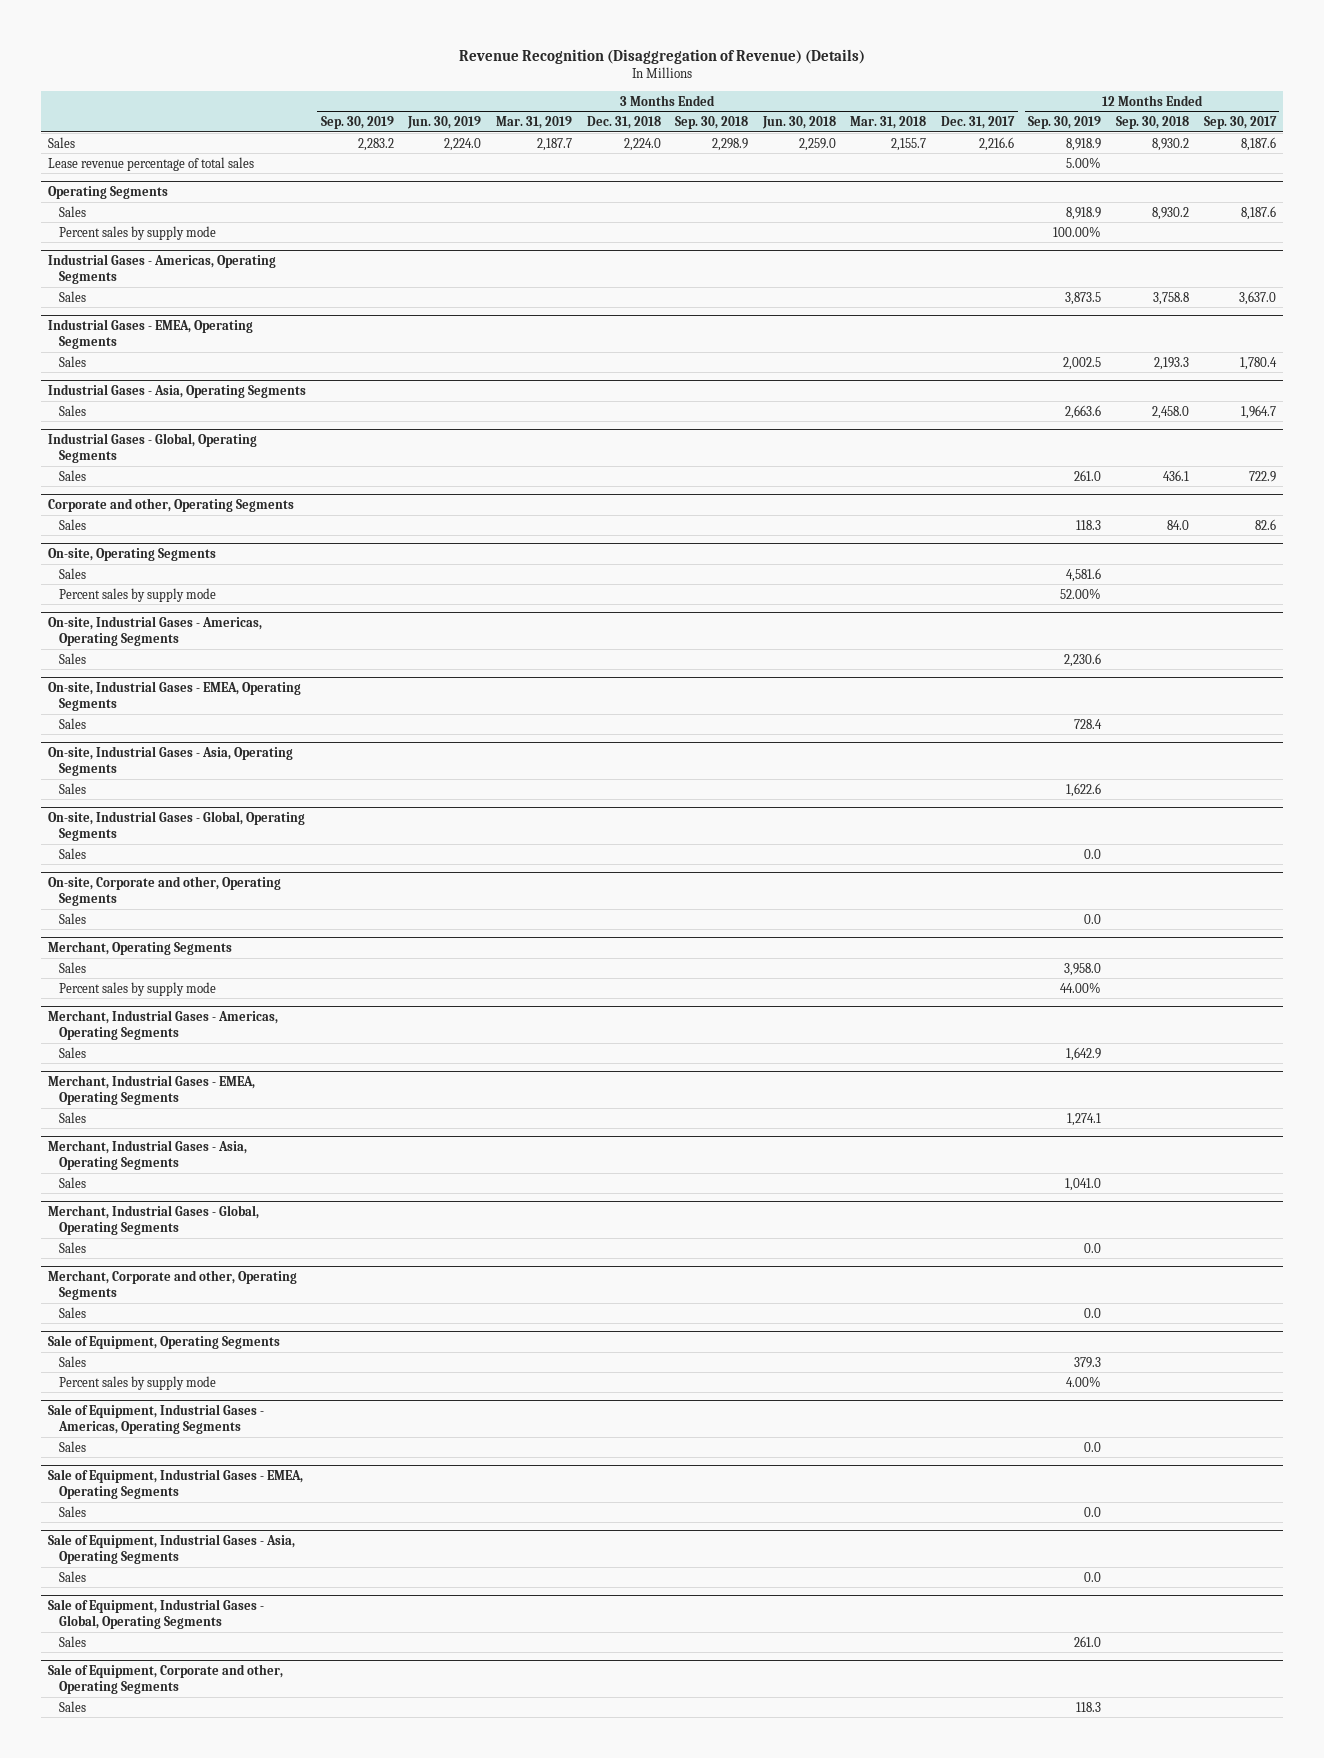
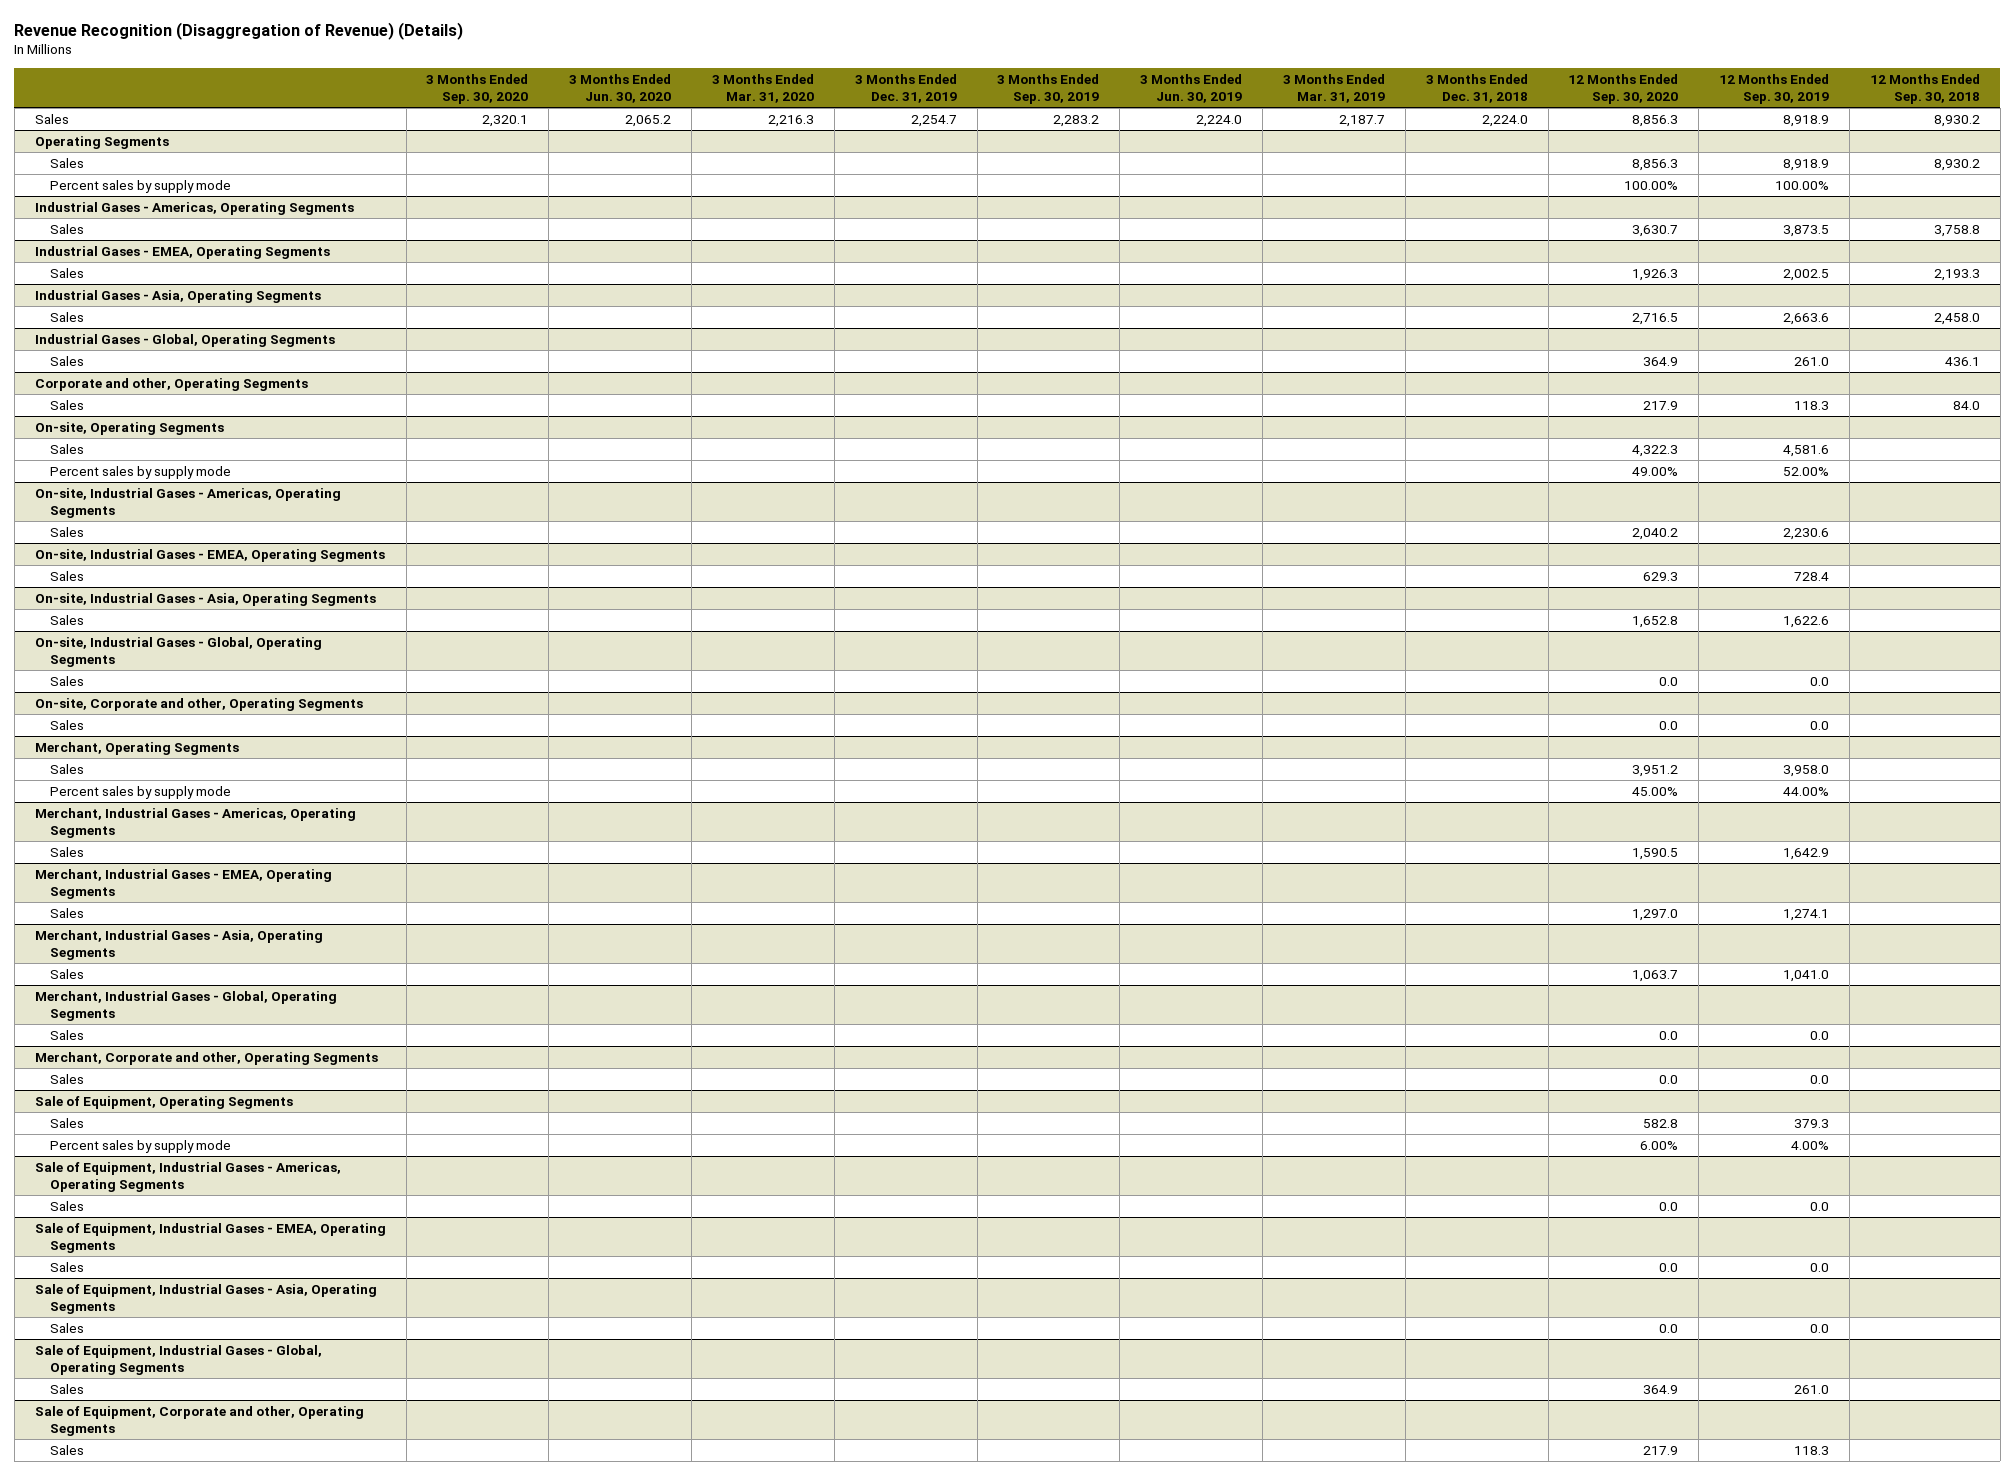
[675,116,749,130] Sep. 30, 2018 -> none
[761,116,836,130] Jun. 30, 2018 -> none
[850,116,927,130] Mar. 31, 2018 -> none
[940,116,1015,130] Dec. 31, 2017 -> none
[1203,116,1277,130] Sep. 30, 2017 -> none
none -> [426,73,529,104] 3 Months Ended Sep. 30, 2020
none -> [569,73,672,103] 3 Months Ended Jun. 30, 2020
none -> [711,73,814,103] 3 Months Ended Mar. 31, 2020
none -> [854,73,957,103] 3 Months Ended Dec. 31, 2019
none -> [1568,73,1679,104] 12 Months Ended Sep. 30, 2020
[48,156,255,171] Lease revenue percentage of total sales -> none

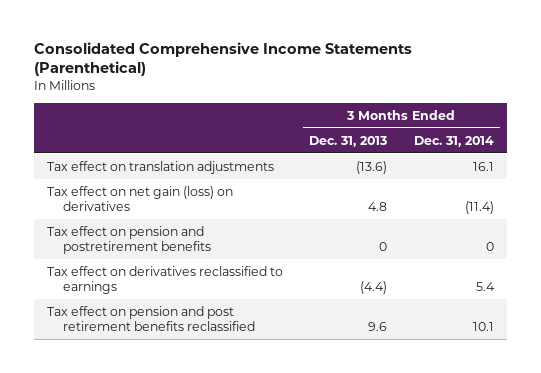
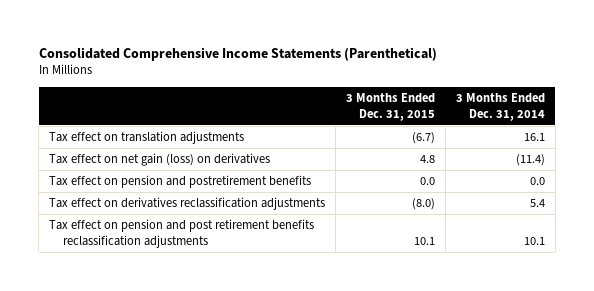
[309,135,388,147] Dec. 31, 2013 -> none
none -> [345,93,435,121] 3 Months Ended Dec. 31, 2015
[485,242,494,252] 0 -> [529,177,545,186] 0.0
[47,265,284,295] Tax effect on derivatives reclassified to earnings -> [49,197,326,211] Tax effect on derivatives reclassification adjustments
[47,305,255,332] Tax effect on pension and post retirement benefits reclassified -> [49,219,315,248] Tax effect on pension and post retirement benefits reclassification adjustments

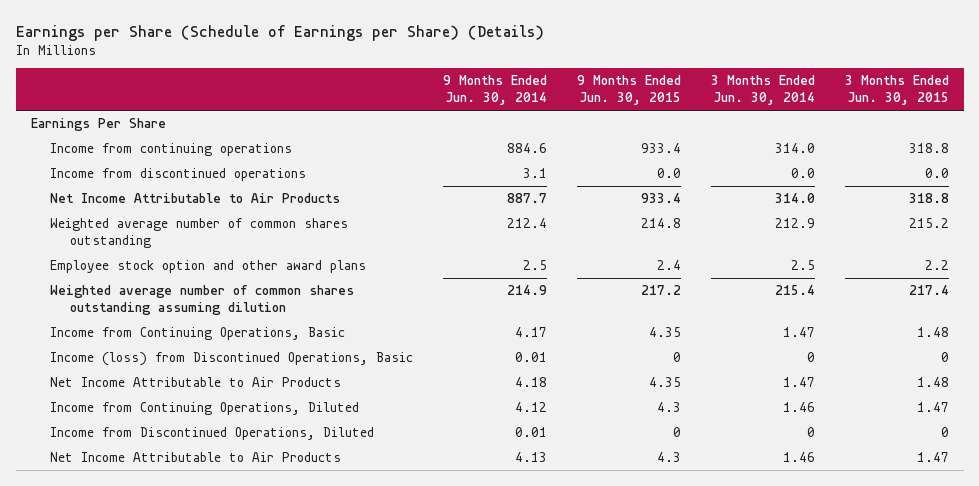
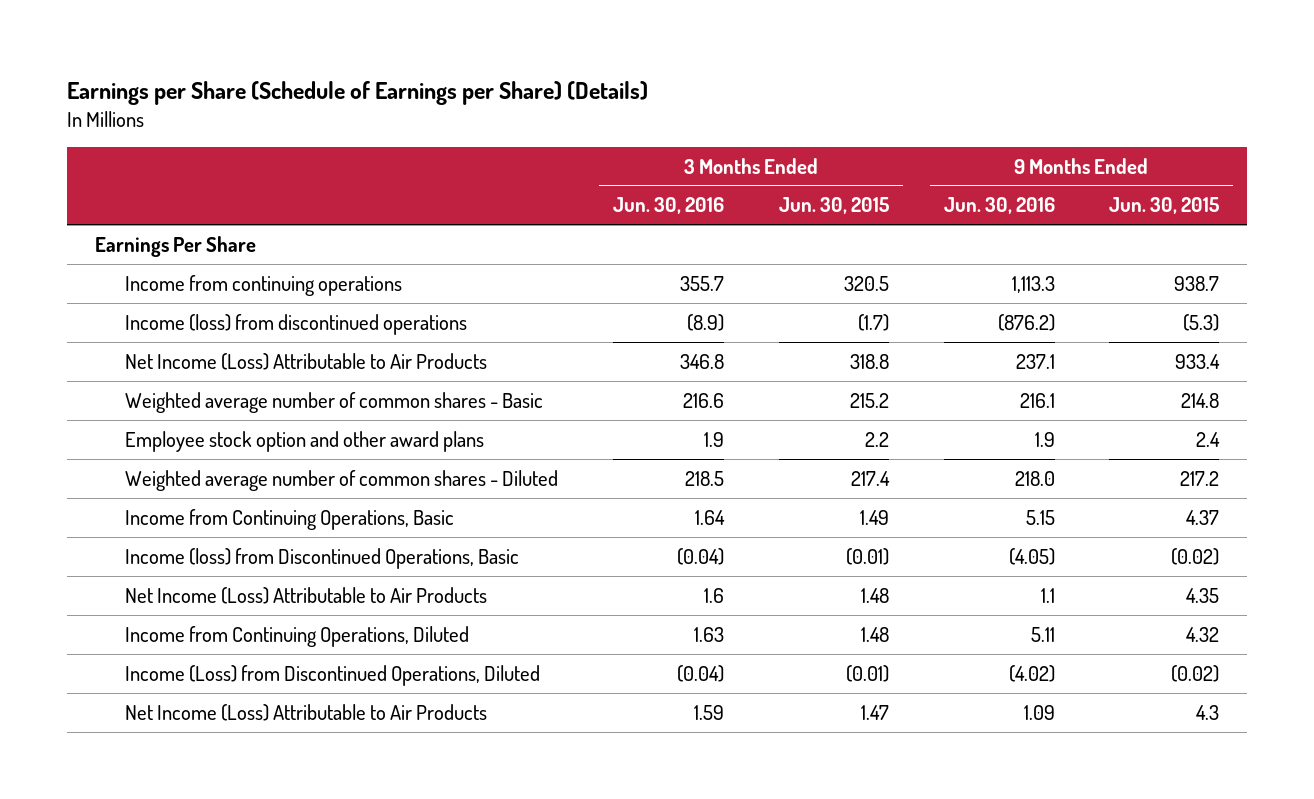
[443,75,548,106] 9 Months Ended Jun. 30, 2014 -> none
[710,75,815,106] 3 Months Ended Jun. 30, 2014 -> none
none -> [613,197,725,215] Jun. 30, 2016
none -> [943,197,1055,215] Jun. 30, 2016
[641,143,682,154] 933.4 -> [1174,275,1220,291] 938.7
[908,143,949,154] 318.8 -> [843,275,889,291] 320.5
[50,168,307,182] Income from discontinued operations -> [125,313,468,335] Income (loss) from discontinued operations
[657,168,682,179] 0.0 -> [1183,313,1220,331] (5.3)
[924,168,949,179] 0.0 -> [857,313,889,331] (1.7)
[50,193,341,204] Net Income Attributable to Air Products -> [125,352,488,370] Net Income (Loss) Attributable to Air Products
[50,218,349,249] Weighted average number of common shares outstanding -> [125,391,544,413] Weighted average number of common shares - Basic
[50,285,355,316] Weighted average number of common shares outstanding assuming dilution -> [125,469,559,491] Weighted average number of common shares - Diluted
[649,327,682,338] 4.35 -> [1186,509,1220,525] 4.37
[916,327,949,338] 1.48 -> [859,509,889,525] 1.49
[673,352,682,363] 0 -> [1171,547,1220,565] (0.02)
[940,352,949,363] 0 -> [845,547,889,565] (0.01)
[50,377,342,388] Net Income Attributable to Air Products -> [125,586,488,604] Net Income (Loss) Attributable to Air Products
[657,402,682,413] 4.3 -> [1186,626,1220,642] 4.32
[916,402,949,413] 1.47 -> [860,626,889,642] 1.48
[50,427,375,441] Income from Discontinued Operations, Diluted -> [125,664,541,686] Income (Loss) from Discontinued Operations, Diluted
[673,427,682,438] 0 -> [1171,664,1220,682] (0.02)
[940,427,949,438] 0 -> [845,664,889,682] (0.01)
[50,452,342,463] Net Income Attributable to Air Products -> [125,703,488,721] Net Income (Loss) Attributable to Air Products

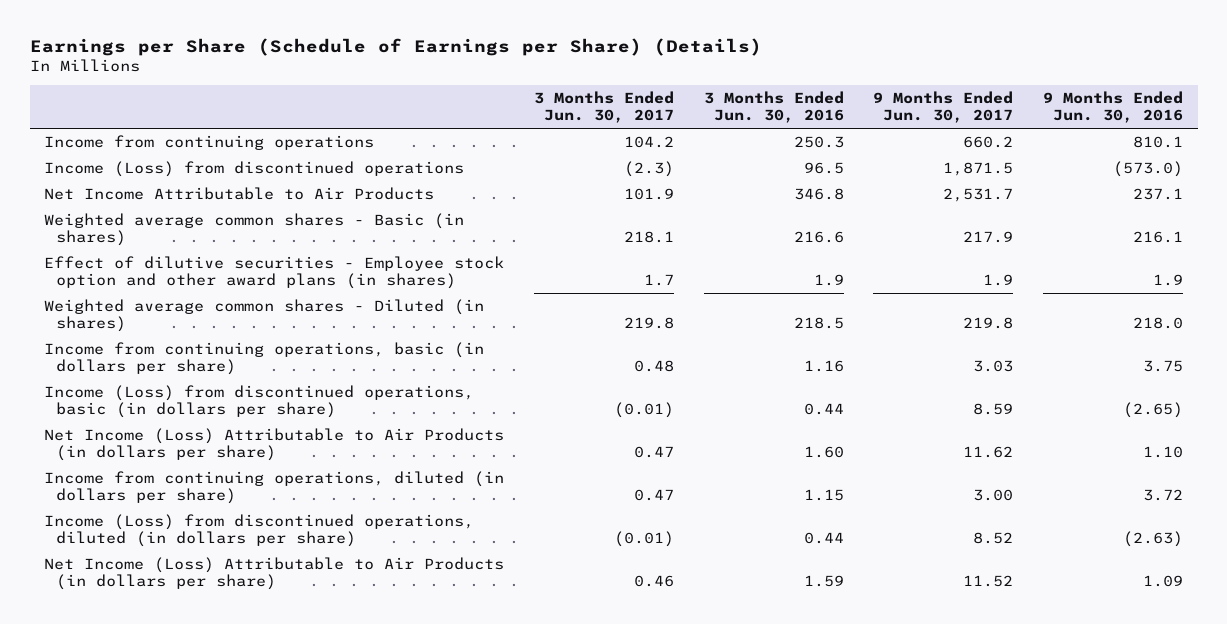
[778,197,889,215] Jun. 30, 2015 -> none
[1109,197,1220,215] Jun. 30, 2015 -> none
none -> [534,91,675,124] 3 Months Ended Jun. 30, 2017
none -> [873,91,1014,124] 9 Months Ended Jun. 30, 2017
[94,235,256,257] Earnings Per Share -> none
[680,275,725,291] 355.7 -> [793,135,844,148] 250.3
[1011,275,1055,293] 1,113.3 -> [1132,135,1183,148] 810.1
[125,313,468,335] Income (loss) from discontinued operations -> [44,160,465,177] Income (Loss) from discontinued operations
[687,313,725,331] (8.9) -> [803,161,844,174] 96.5
[997,313,1055,331] (876.2) -> [1112,160,1183,177] (573.0)
[125,352,488,370] Net Income (Loss) Attributable to Air Products -> [44,186,435,200] Net Income Attributable to Air Products
[125,391,544,413] Weighted average number of common shares - Basic -> [44,212,465,246] Weighted average common shares - Basic (in shares)
[125,430,485,452] Employee stock option and other award plans -> [44,255,505,289] Effect of dilutive securities - Employee stock option and other award plans (in shares)
[125,469,559,491] Weighted average number of common shares - Diluted -> [44,298,485,332] Weighted average common shares - Diluted (in shares)
[125,508,455,530] Income from Continuing Operations, Basic -> [44,341,485,375] Income from continuing operations, basic (in dollars per share)
[695,509,726,525] 1.64 -> [803,359,844,372] 1.16
[1025,509,1055,525] 5.15 -> [1142,359,1183,372] 3.75
[125,547,520,569] Income (loss) from Discontinued Operations, Basic -> [44,384,475,418] Income (Loss) from discontinued operations, basic (in dollars per share)
[677,547,725,565] (0.04) -> [803,402,844,415] 0.44
[1008,547,1055,565] (4.05) -> [1122,401,1183,418] (2.65)
[125,586,488,604] Net Income (Loss) Attributable to Air Products -> [44,427,505,461] Net Income (Loss) Attributable to Air Products (in dollars per share)
[704,587,725,603] 1.6 -> [803,445,844,458] 1.60
[1040,587,1055,603] 1.1 -> [1142,445,1183,458] 1.10
[125,625,470,647] Income from Continuing Operations, Diluted -> [44,470,505,504] Income from continuing operations, diluted (in dollars per share)
[694,626,725,642] 1.63 -> [803,488,844,501] 1.15
[1030,626,1055,642] 5.11 -> [1142,488,1183,501] 3.72
[125,664,541,686] Income (Loss) from Discontinued Operations, Diluted -> [44,513,475,547] Income (Loss) from discontinued operations, diluted (in dollars per share)
[677,664,725,682] (0.04) -> [803,531,844,544] 0.44
[1008,664,1055,682] (4.02) -> [1122,530,1183,547] (2.63)
[125,703,488,721] Net Income (Loss) Attributable to Air Products -> [44,556,505,590] Net Income (Loss) Attributable to Air Products (in dollars per share)

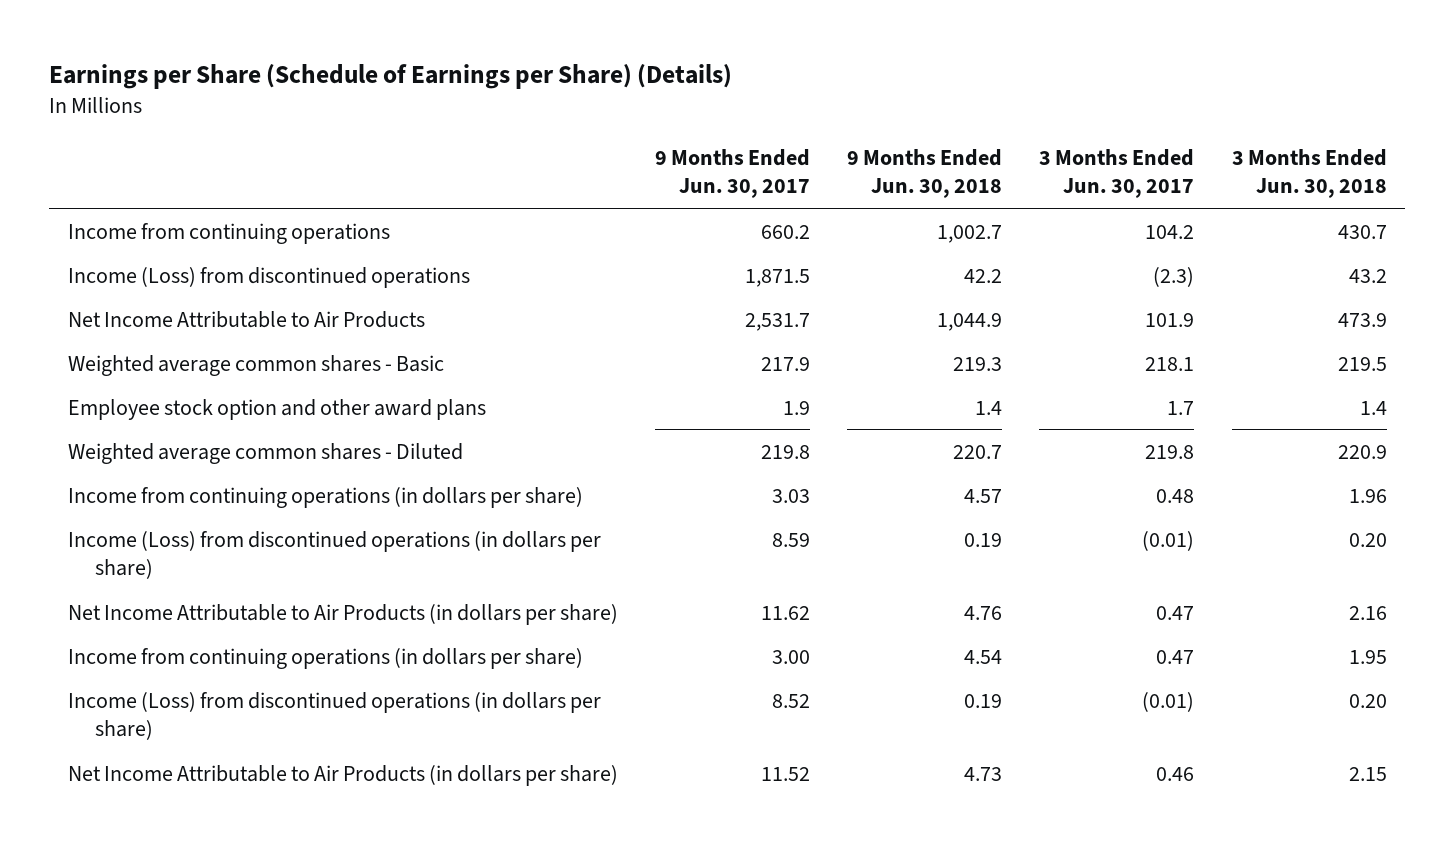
[703,91,844,124] 3 Months Ended Jun. 30, 2016 -> none
[1042,91,1183,124] 9 Months Ended Jun. 30, 2016 -> none
none -> [847,148,1003,199] 9 Months Ended Jun. 30, 2018
none -> [1231,148,1387,199] 3 Months Ended Jun. 30, 2018
[44,212,465,246] Weighted average common shares - Basic (in shares) -> [67,354,444,376] Weighted average common shares - Basic
[44,255,505,289] Effect of dilutive securities - Employee stock option and other award plans (in shares) -> [67,398,486,420] Employee stock option and other award plans
[44,298,485,332] Weighted average common shares - Diluted (in shares) -> [67,442,463,464] Weighted average common shares - Diluted
[44,341,485,375] Income from continuing operations, basic (in dollars per share) -> [67,486,583,508] Income from continuing operations (in dollars per share)
[44,384,475,418] Income (Loss) from discontinued operations, basic (in dollars per share) -> [67,530,601,580] Income (Loss) from discontinued operations (in dollars per share)
[44,427,505,461] Net Income (Loss) Attributable to Air Products (in dollars per share) -> [67,603,618,625] Net Income Attributable to Air Products (in dollars per share)
[44,470,505,504] Income from continuing operations, diluted (in dollars per share) -> [67,647,583,669] Income from continuing operations (in dollars per share)
[44,513,475,547] Income (Loss) from discontinued operations, diluted (in dollars per share) -> [67,691,601,741] Income (Loss) from discontinued operations (in dollars per share)
[44,556,505,590] Net Income (Loss) Attributable to Air Products (in dollars per share) -> [67,764,618,786] Net Income Attributable to Air Products (in dollars per share)

